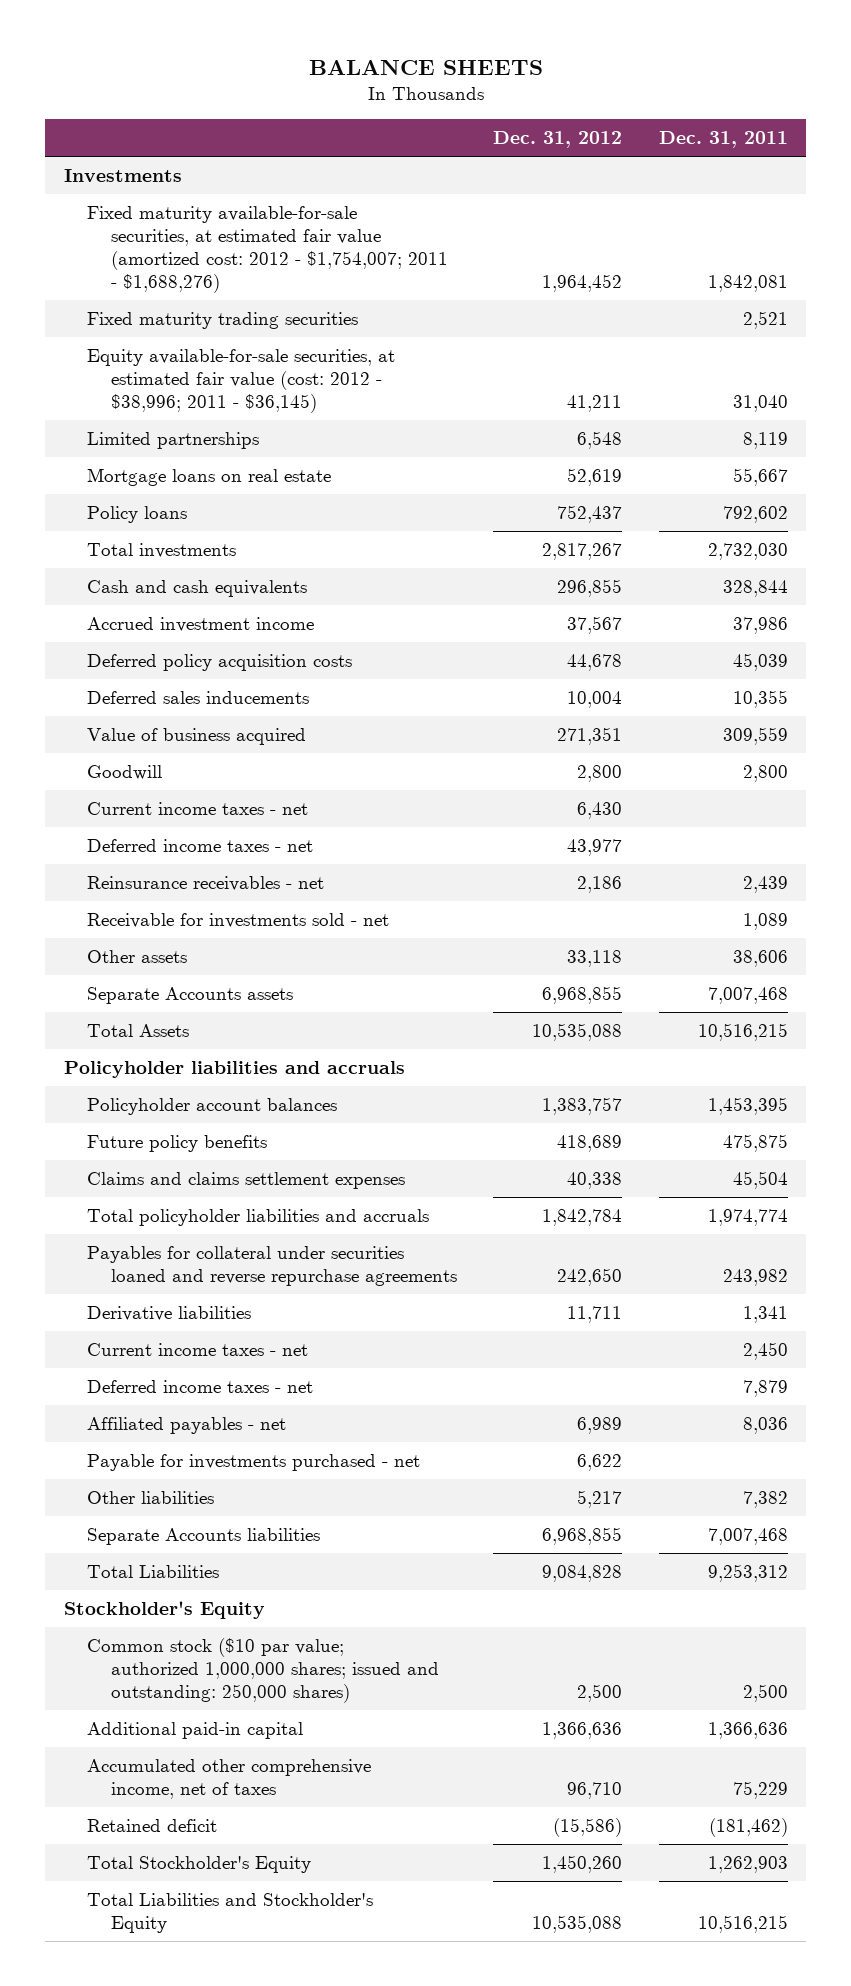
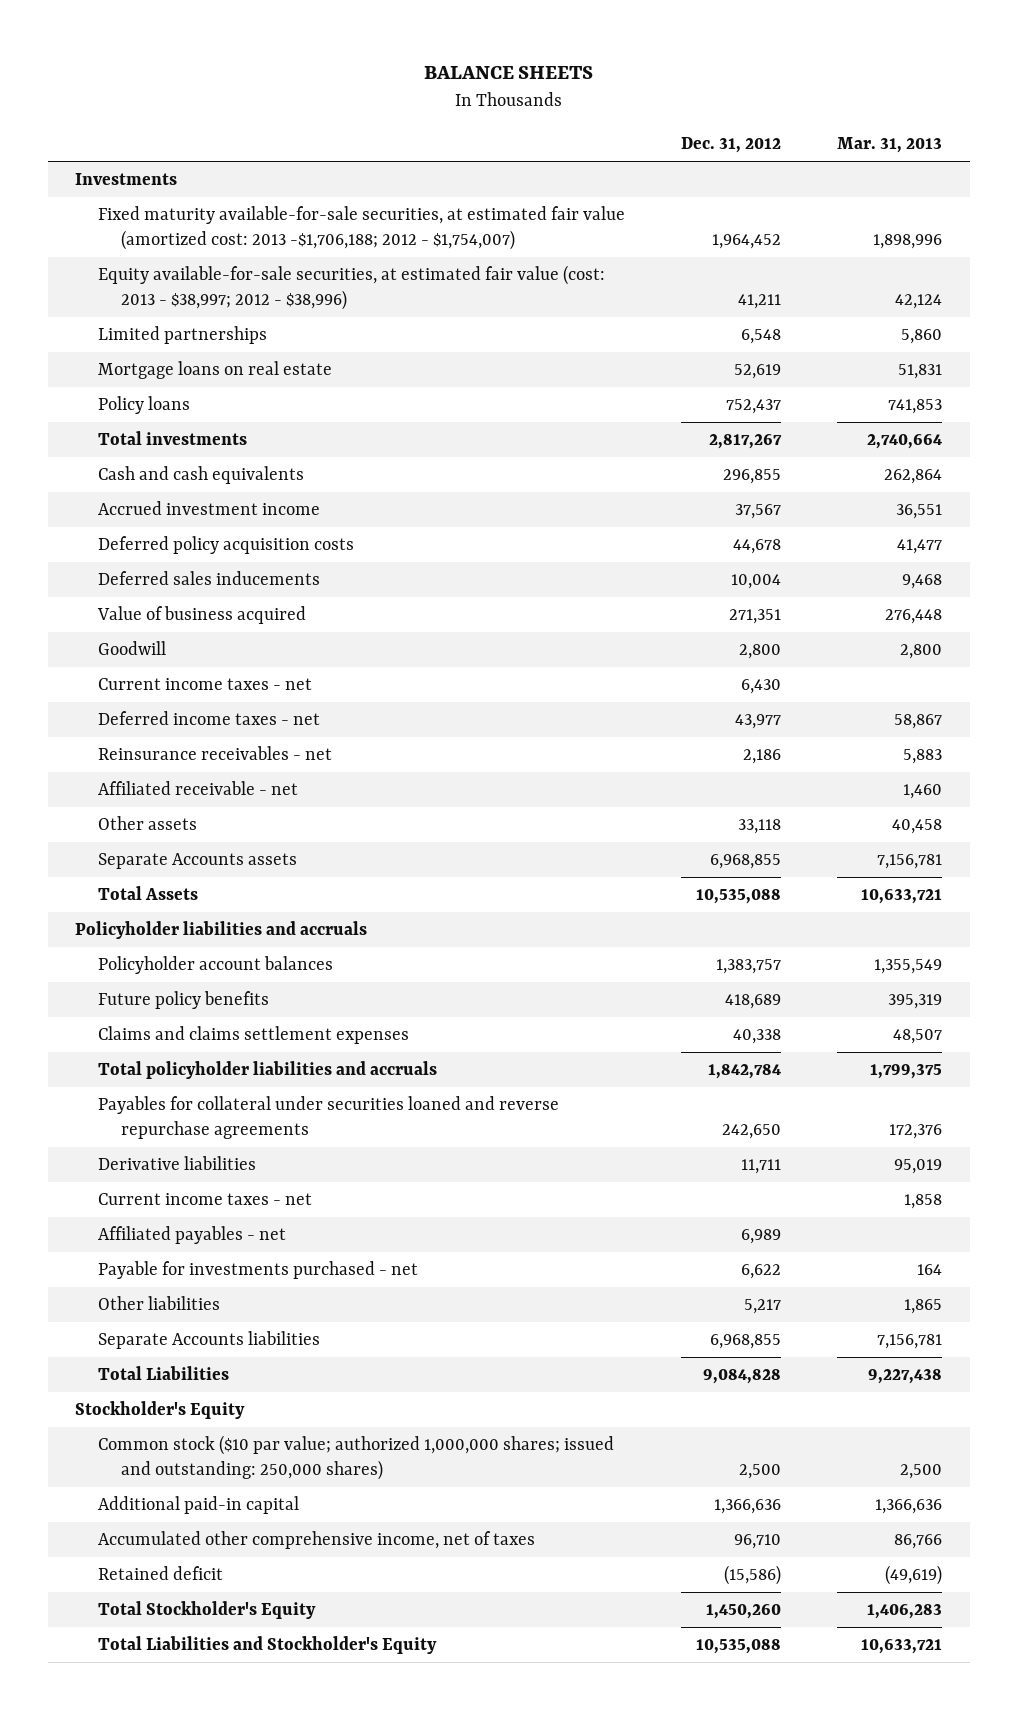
[658,131,788,149] Dec. 31, 2011 -> none
none -> [836,137,942,154] Mar. 31, 2013
[87,311,359,329] Fixed maturity trading securities -> none
[87,205,448,294] Fixed maturity available-for-sale securities, at estimated fair value (amortized cost: 2012 - $1,754,007; 2011 - $1,688,276) -> [98,206,626,251] Fixed maturity available-for-sale securities, at estimated fair value (amortized cost: 2013 -$1,706,188; 2012 - $1,754,007)
[87,348,396,414] Equity available-for-sale securities, at estimated fair value (cost: 2012 - $38,996; 2011 - $36,145) -> [98,265,606,311] Equity available-for-sale securities, at estimated fair value (cost: 2013 - $38,997; 2012 - $38,996)
[87,912,390,928] Receivable for investments sold - net -> none
none -> [98,781,299,796] Affiliated receivable - net
[87,1379,314,1393] Deferred income taxes - net -> none

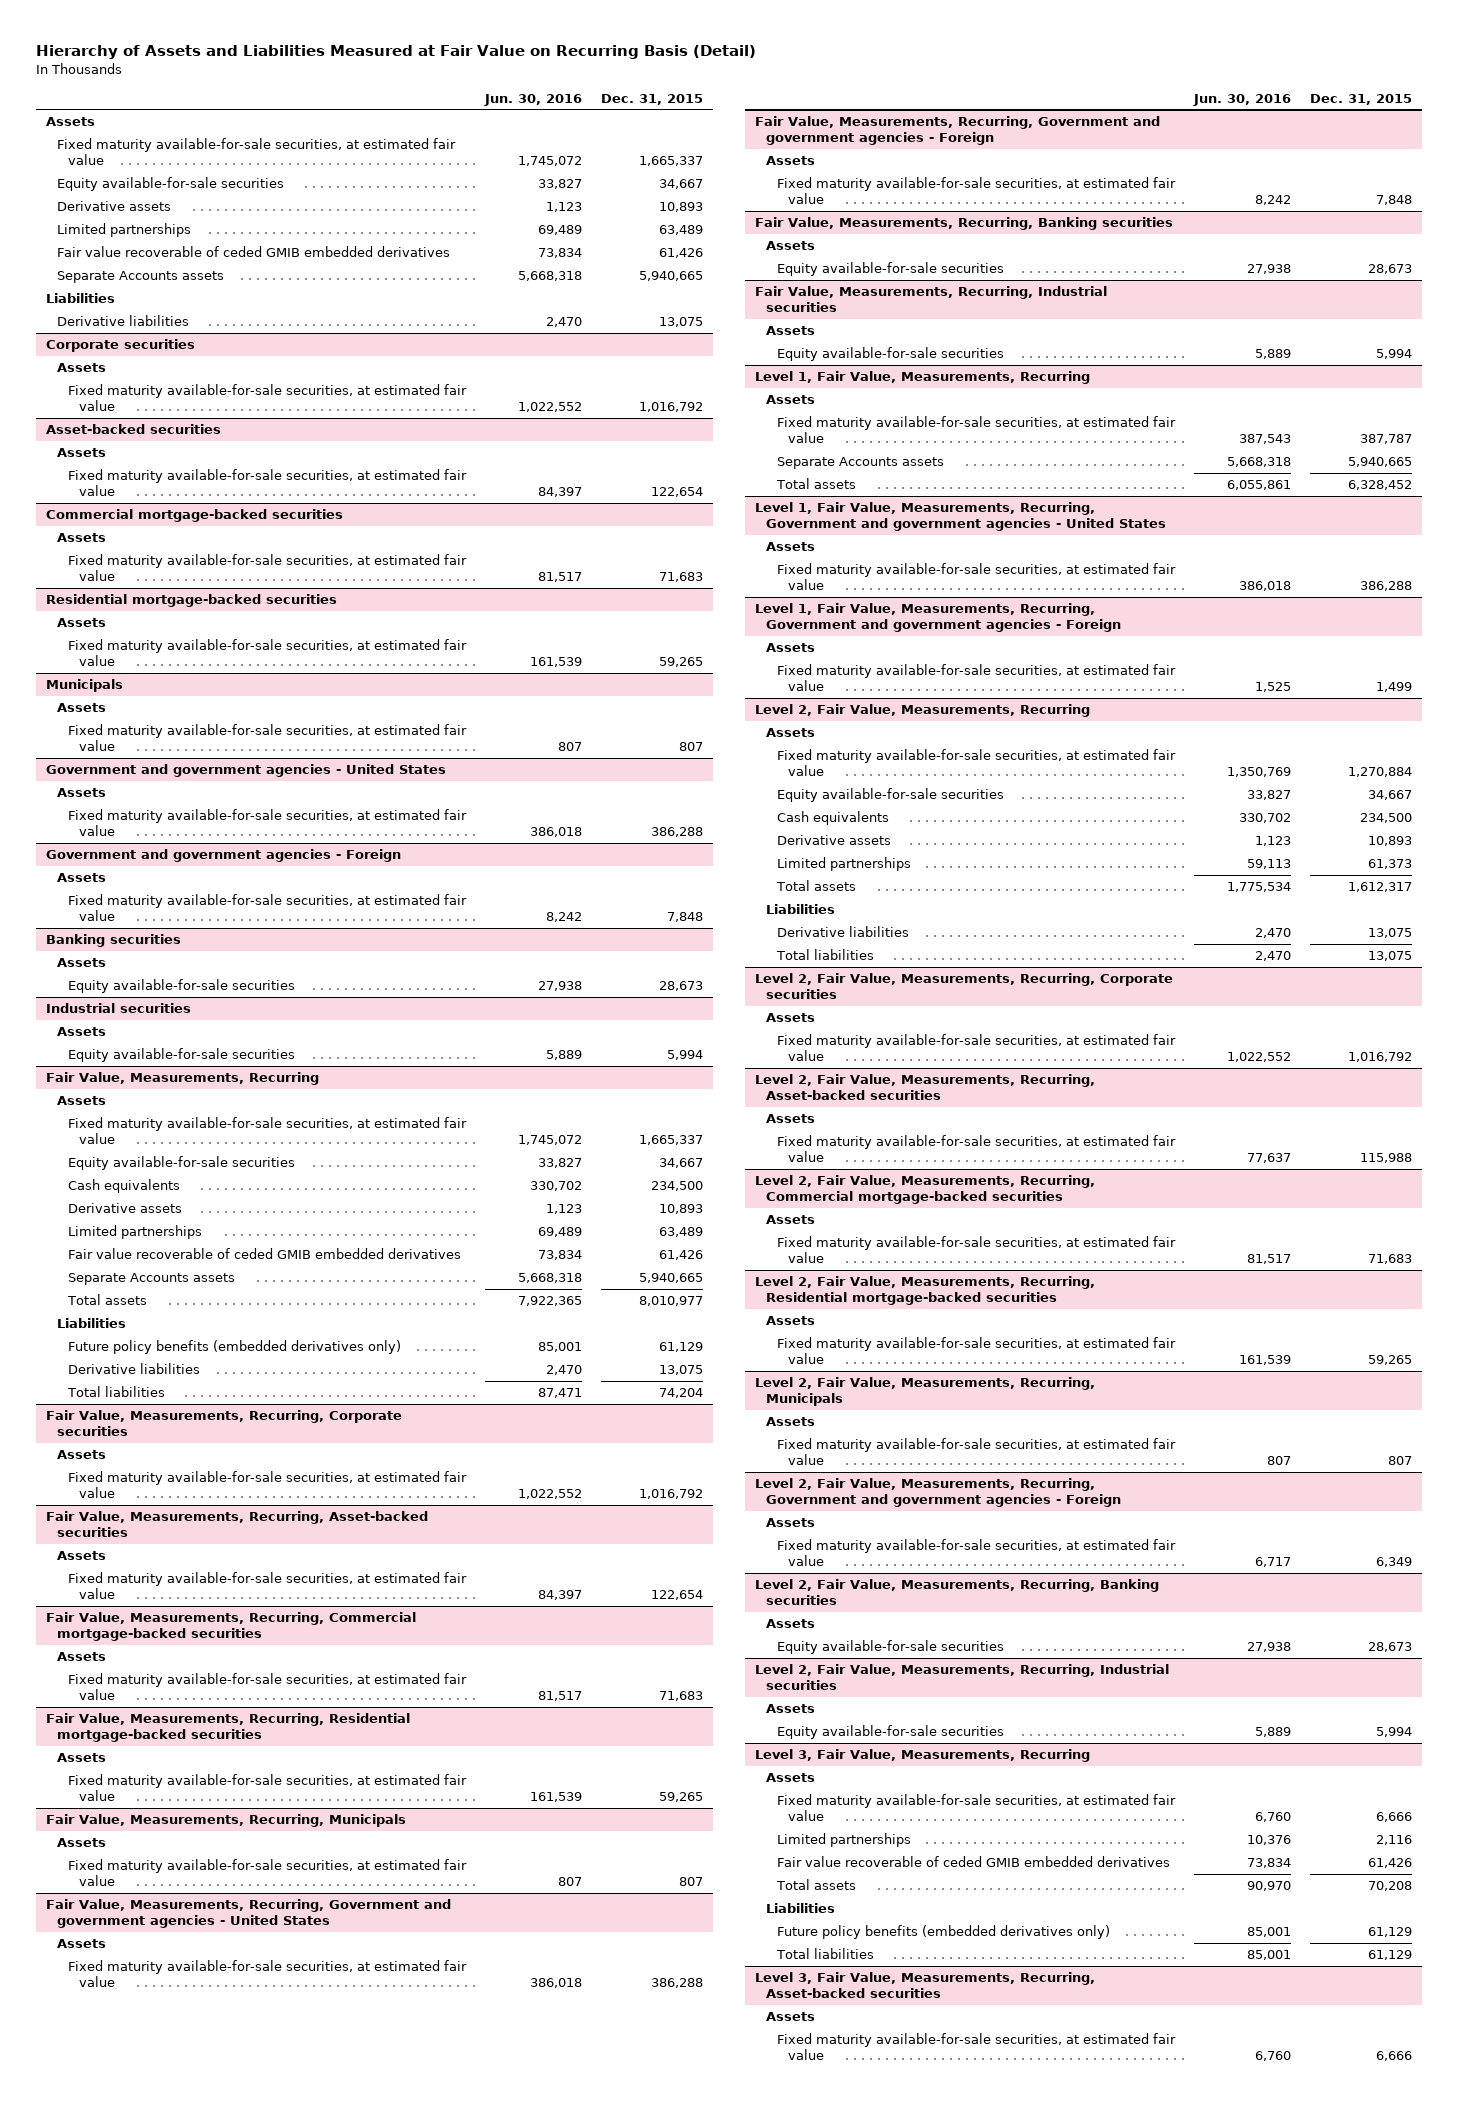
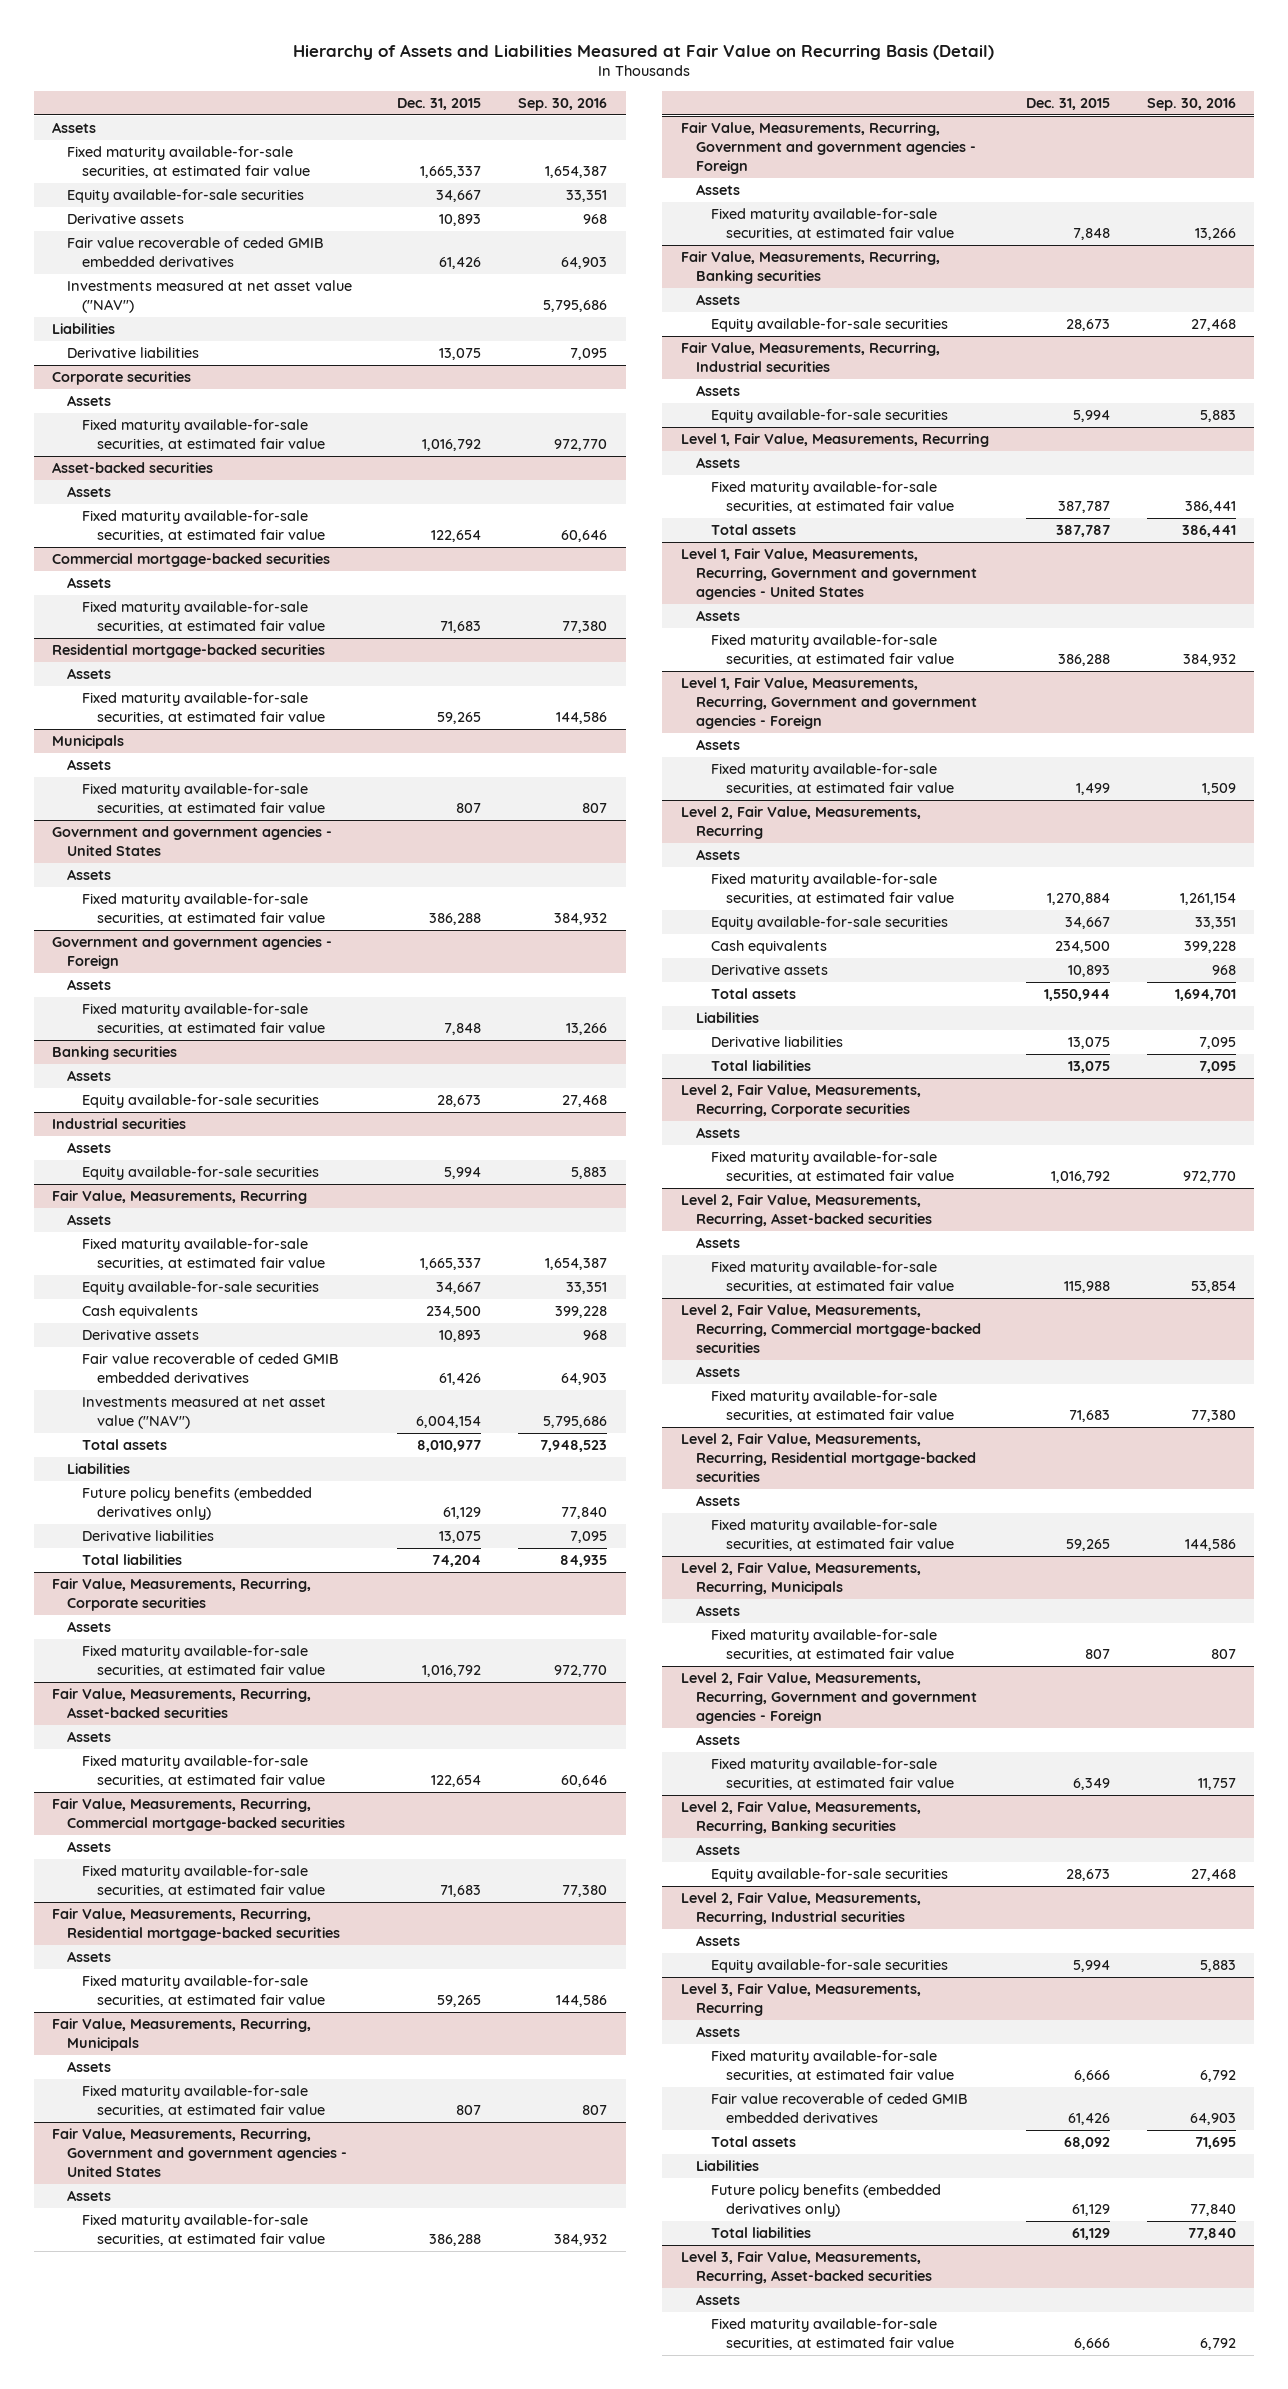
[484,93,583,106] Jun. 30, 2016 -> none
none -> [518,98,608,112] Sep. 30, 2016
[56,223,191,238] Limited partnerships -> none
[56,271,224,284] Separate Accounts assets -> none
none -> [67,280,353,314] Investments measured at net asset value ("NAV")
[68,1225,203,1240] Limited partnerships -> none
[68,1273,236,1286] Separate Accounts assets -> none
none -> [82,1396,327,1430] Investments measured at net asset value ("NAV")
[777,457,945,470] Separate Accounts assets -> none
[1348,480,1413,491] 6,328,452 -> [1055,525,1110,538] 387,787
[777,857,912,872] Limited partnerships -> none
[1348,882,1413,893] 1,612,317 -> [1043,989,1110,1002] 1,550,944
[777,1833,912,1848] Limited partnerships -> none
[1368,1881,1413,1892] 70,208 -> [1063,2137,1110,2150] 68,092

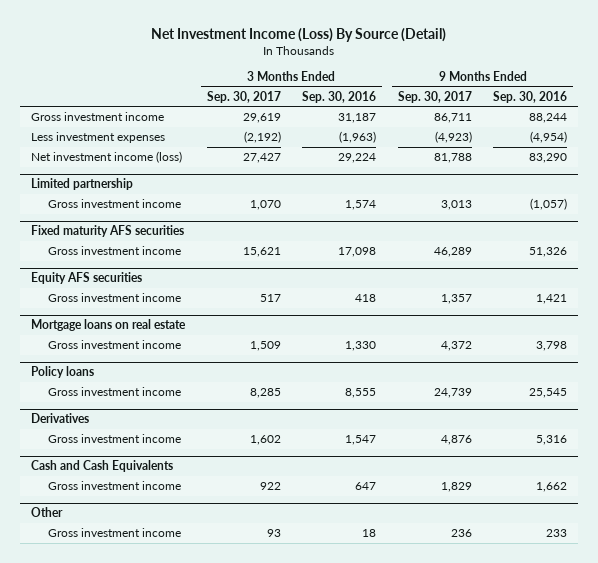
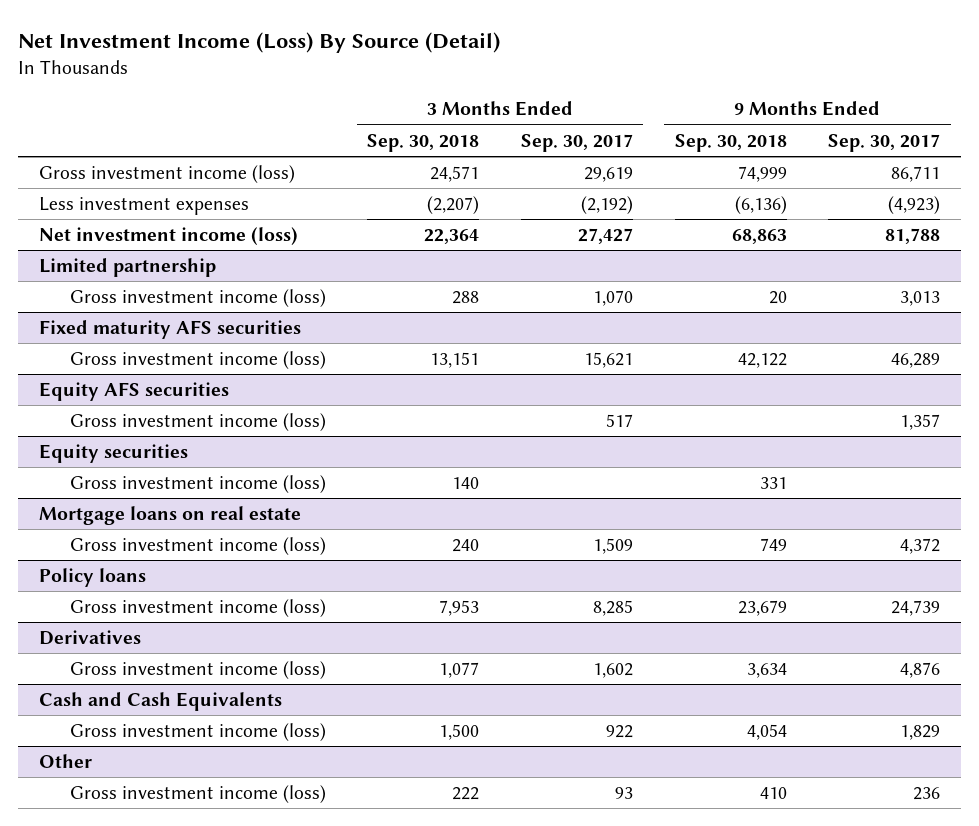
[302,90,377,103] Sep. 30, 2016 -> none
[493,90,568,103] Sep. 30, 2016 -> none
none -> [367,133,480,152] Sep. 30, 2018
none -> [674,133,787,152] Sep. 30, 2018
[30,112,164,122] Gross investment income -> [39,164,296,183] Gross investment income (loss)
[48,199,182,209] Gross investment income -> [69,288,326,307] Gross investment income (loss)
[48,246,182,256] Gross investment income -> [69,350,326,369] Gross investment income (loss)
[48,293,182,303] Gross investment income -> [69,412,326,431] Gross investment income (loss)
none -> [39,443,189,463] Equity securities
none -> [69,474,326,493] Gross investment income (loss)
[48,340,182,350] Gross investment income -> [69,536,326,555] Gross investment income (loss)
[48,387,182,397] Gross investment income -> [69,598,326,617] Gross investment income (loss)
[48,434,182,444] Gross investment income -> [69,660,326,679] Gross investment income (loss)
[48,481,182,491] Gross investment income -> [69,722,326,741] Gross investment income (loss)
[48,528,182,538] Gross investment income -> [69,784,326,803] Gross investment income (loss)

